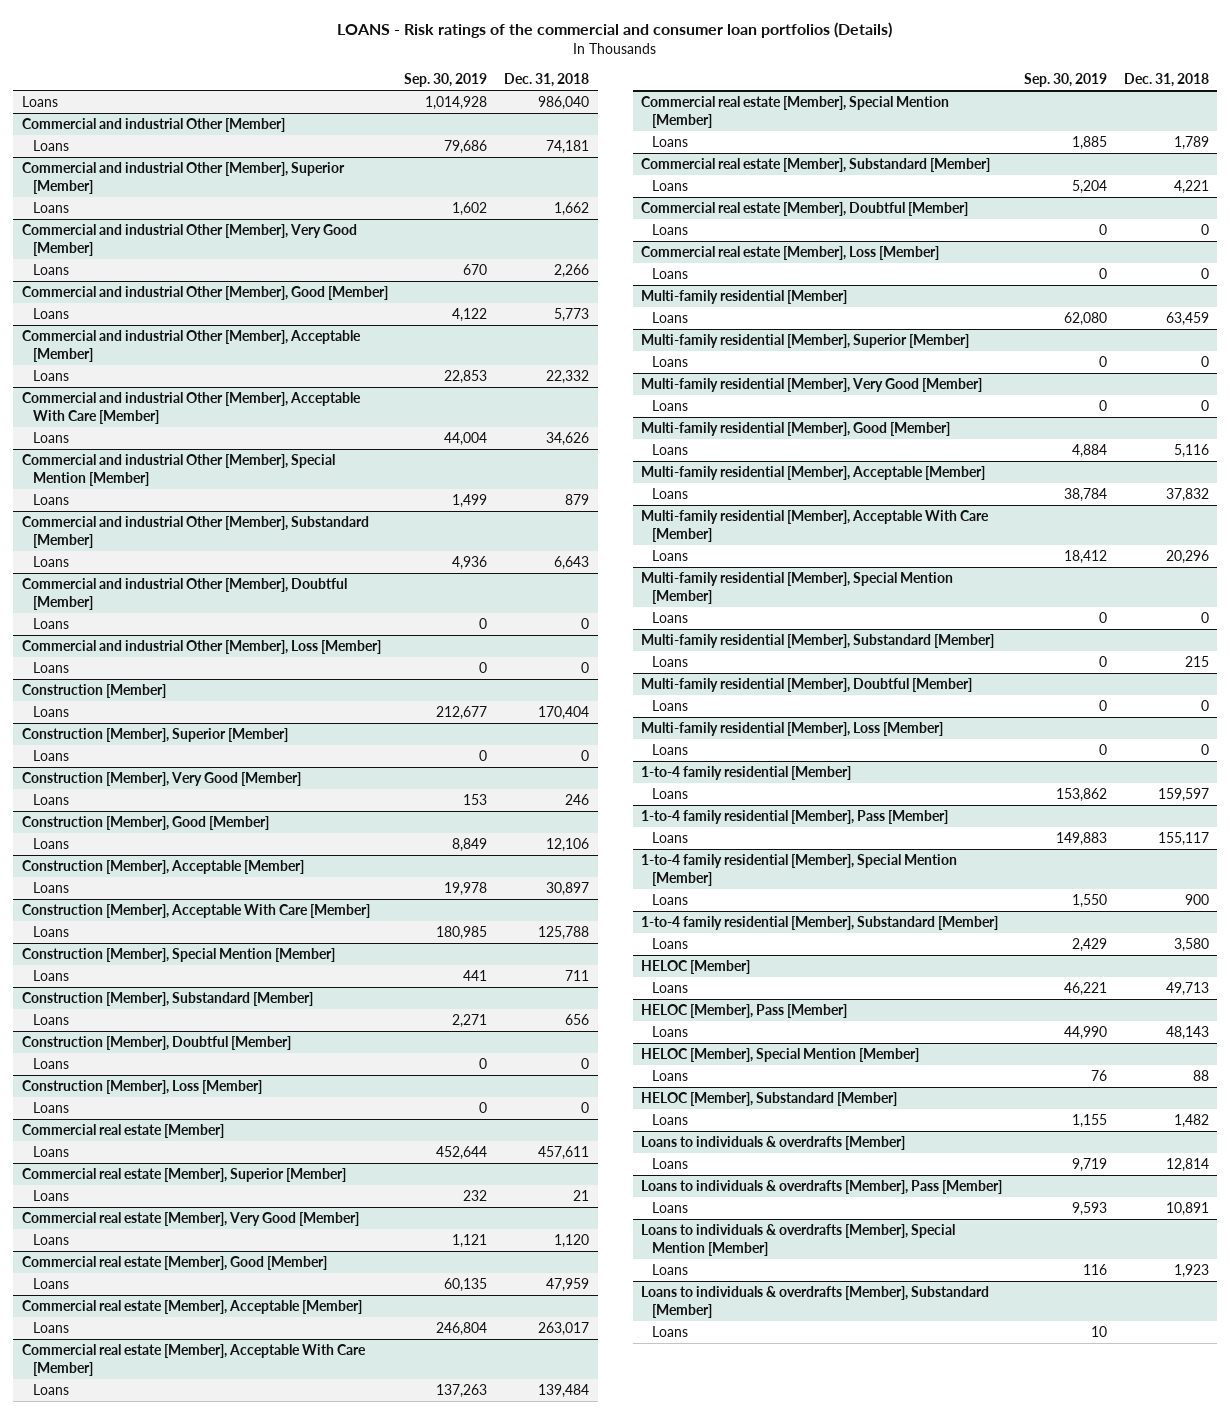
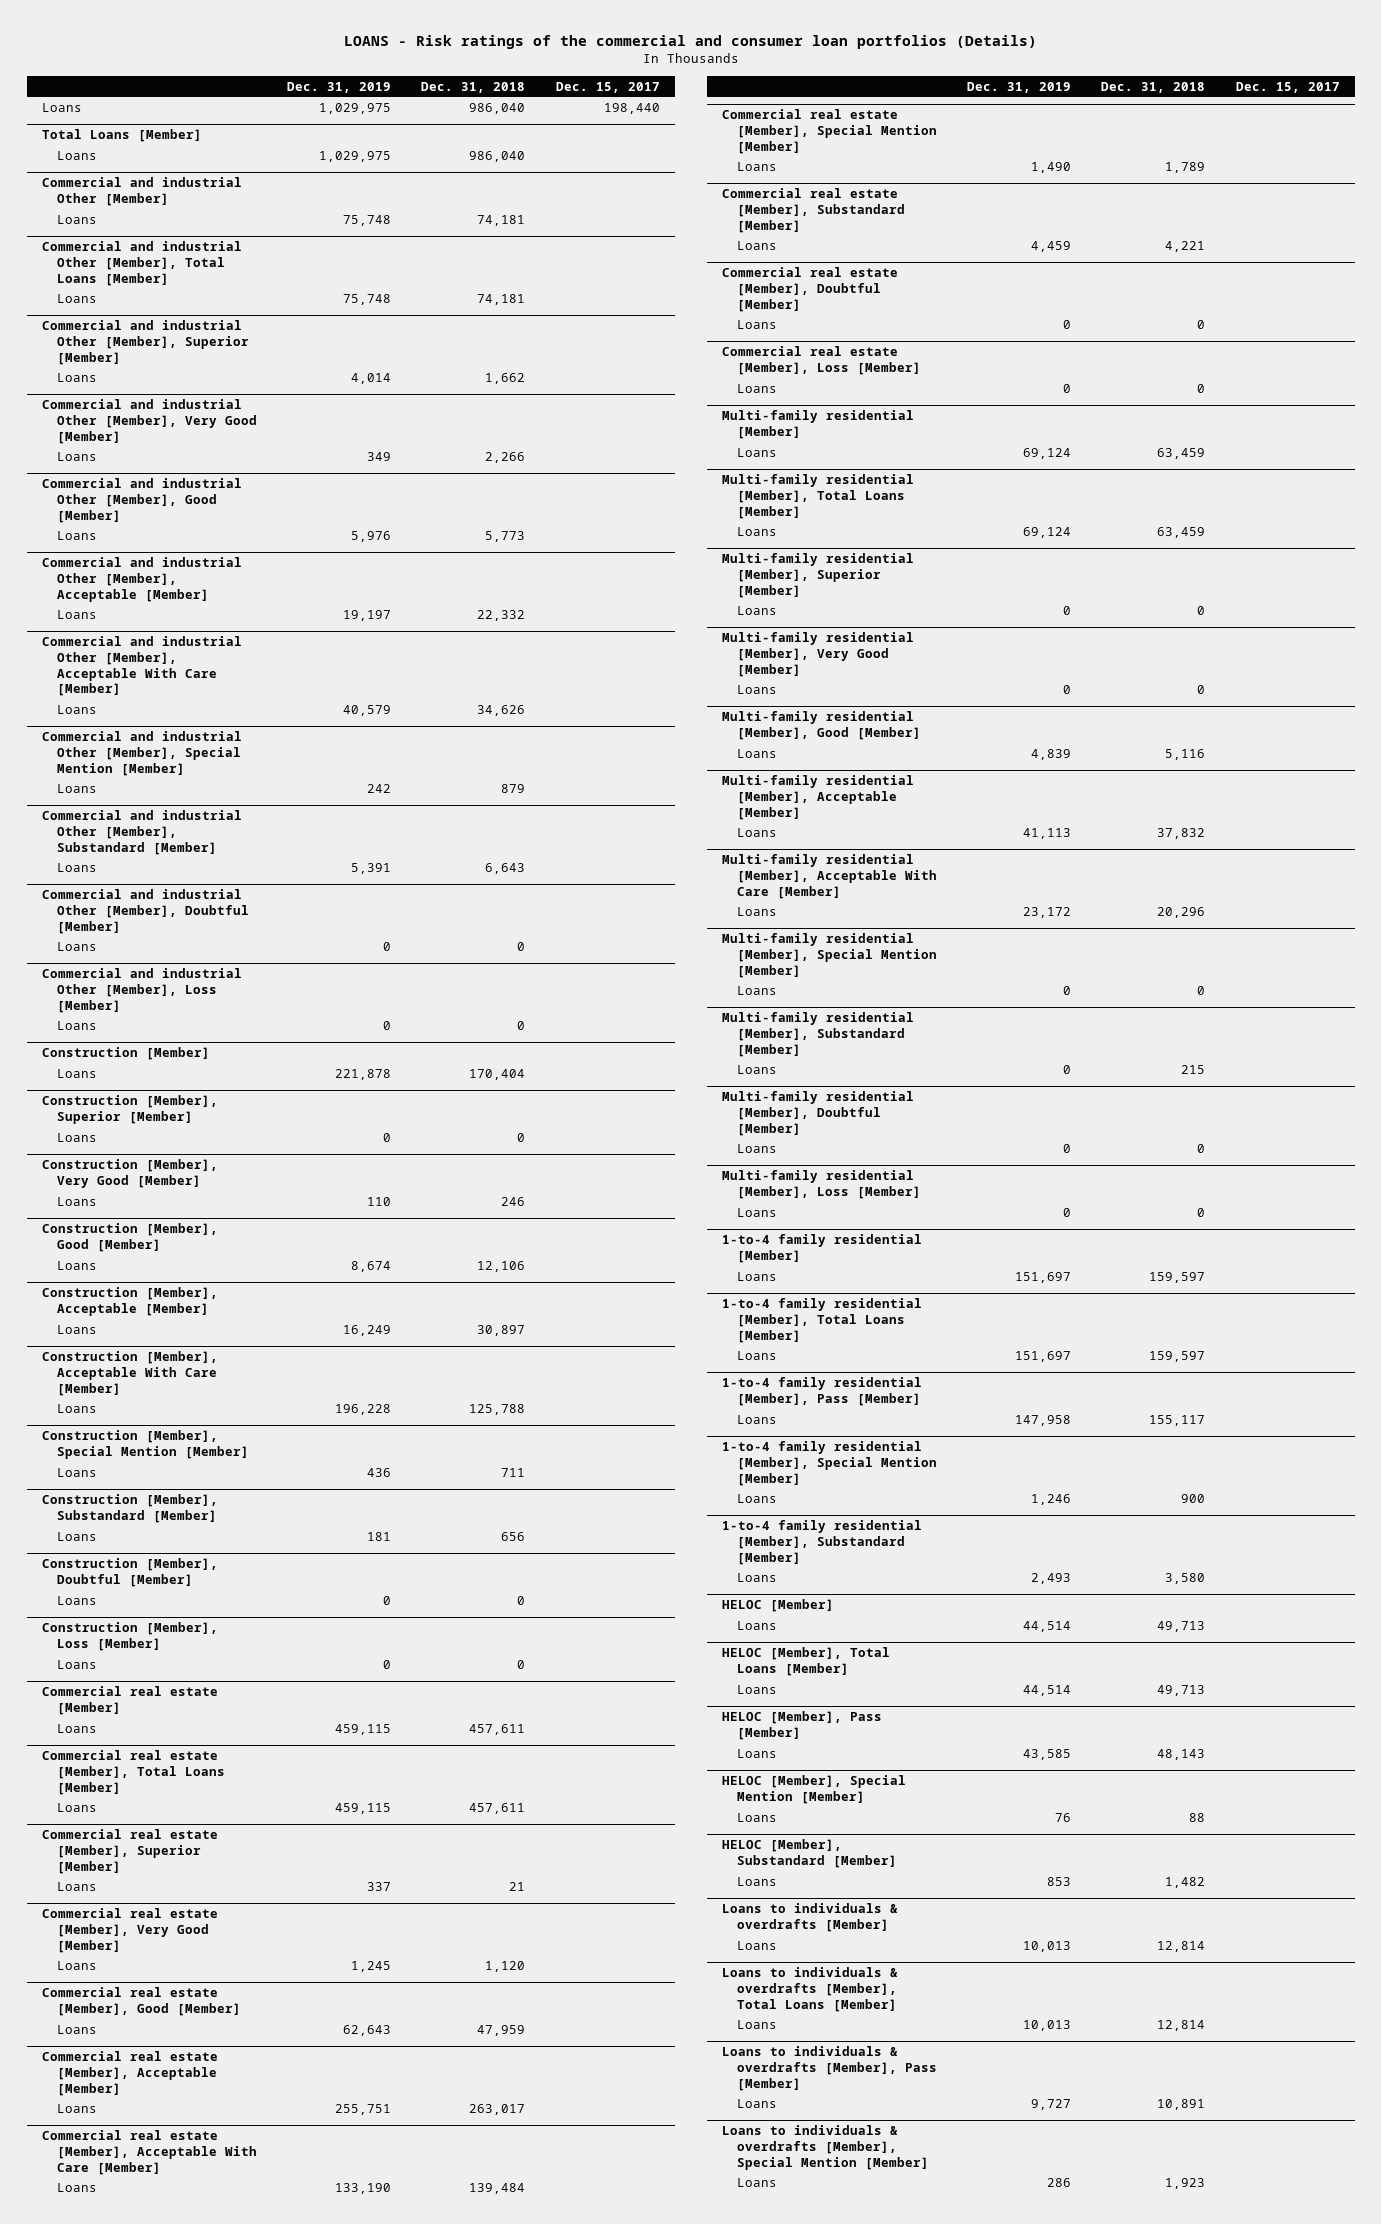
[404,73,488,88] Sep. 30, 2019 -> none
none -> [287,81,392,93] Dec. 31, 2019
none -> [555,81,660,93] Dec. 15, 2017
none -> [41,129,202,143] Total Loans [Member]
none -> [56,150,97,160] Loans
none -> [41,241,242,286] Commercial and industrial Other [Member], Total Loans [Member]
none -> [56,293,97,303] Loans
none -> [41,1750,225,1795] Commercial real estate [Member], Total Loans [Member]
none -> [56,1802,97,1812] Loans
none -> [721,474,914,519] Multi-family residential [Member], Total Loans [Member]
none -> [736,526,777,536] Loans
none -> [721,1298,922,1343] 1-to-4 family residential [Member], Total Loans [Member]
none -> [736,1350,777,1360] Loans
none -> [721,1647,890,1676] HELOC [Member], Total Loans [Member]
none -> [736,1684,777,1694] Loans
none -> [721,1967,898,2012] Loans to individuals & overdrafts [Member], Total Loans [Member]
none -> [736,2019,777,2029] Loans
[641,1286,990,1318] Loans to individuals & overdrafts [Member], Substandard [Member] -> none
[652,1326,689,1338] Loans -> none

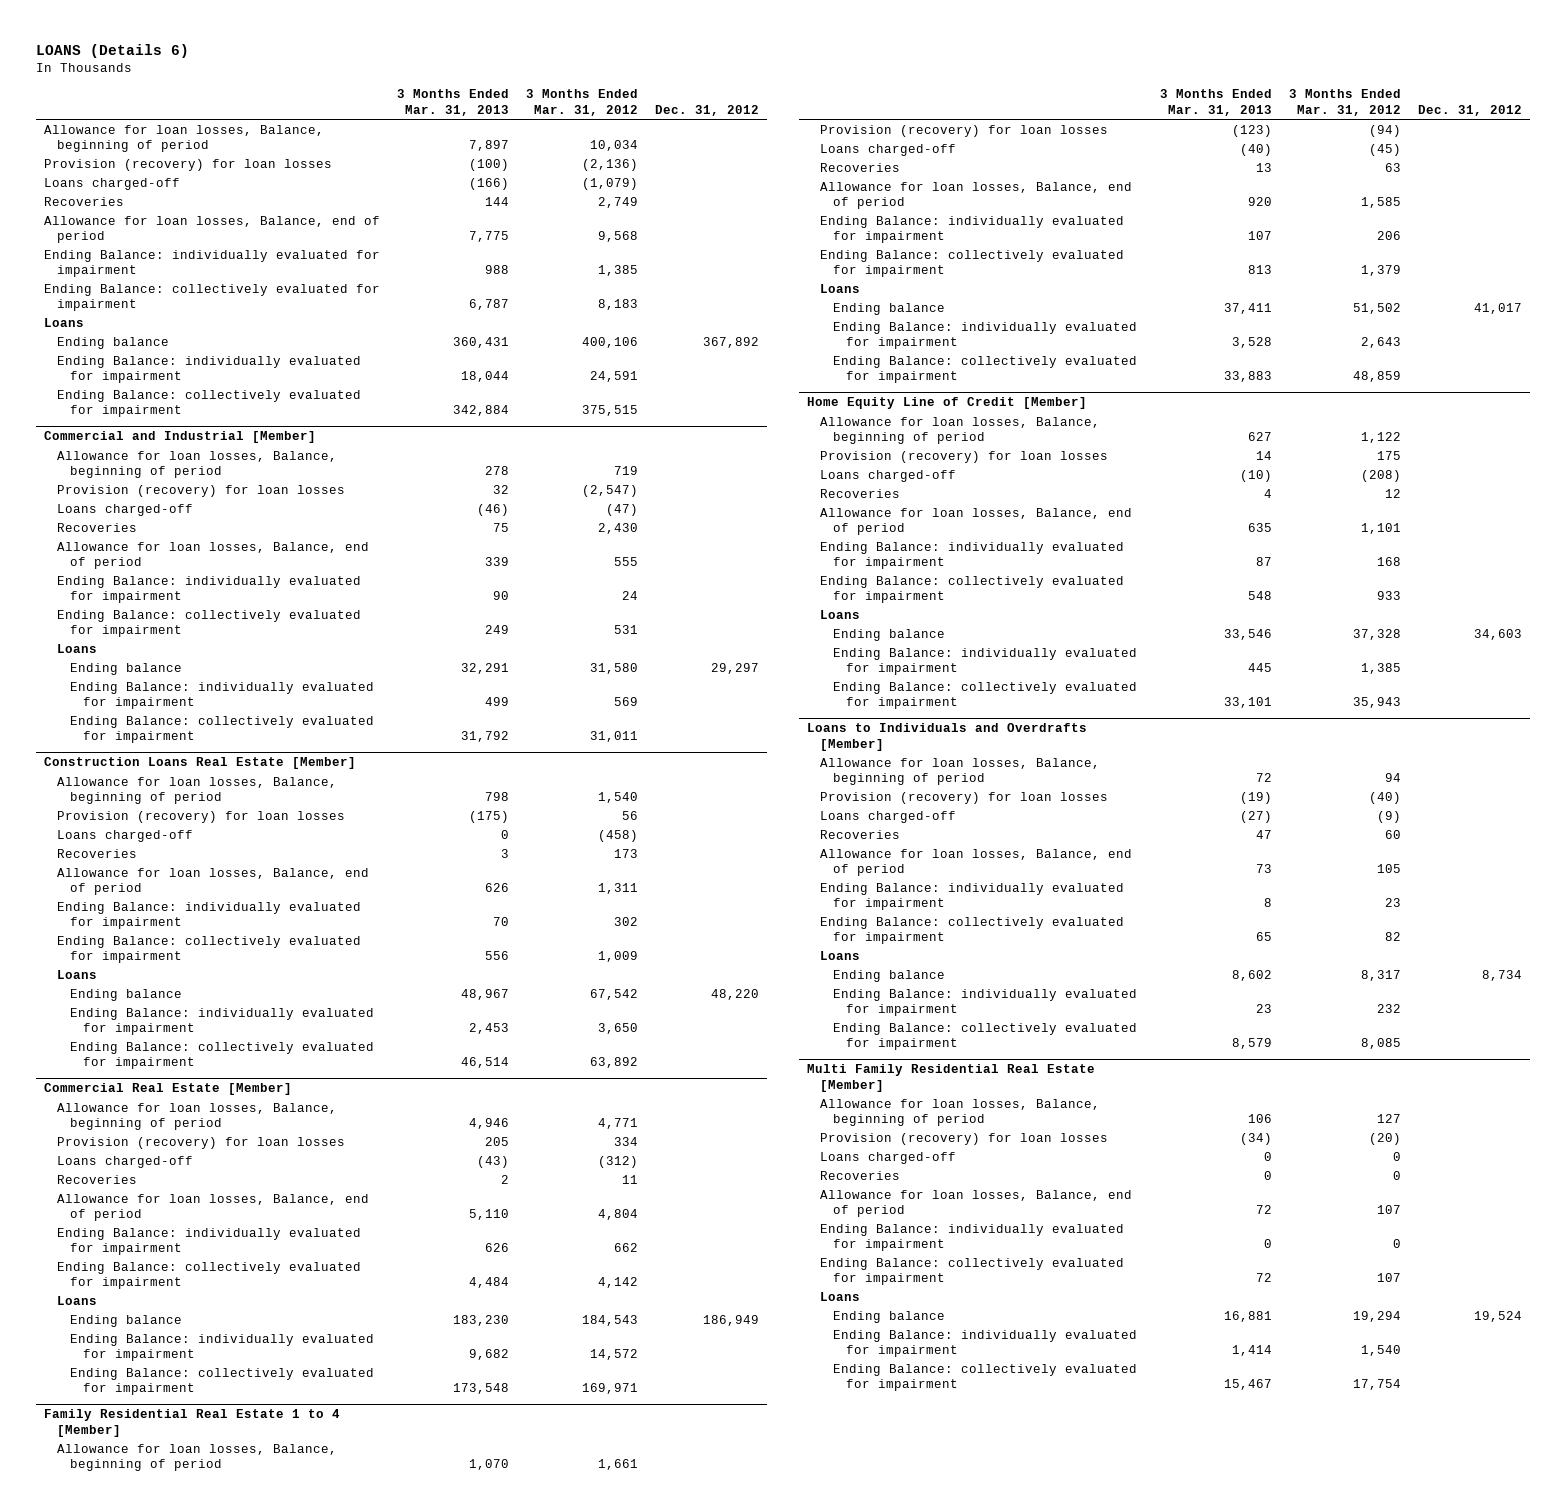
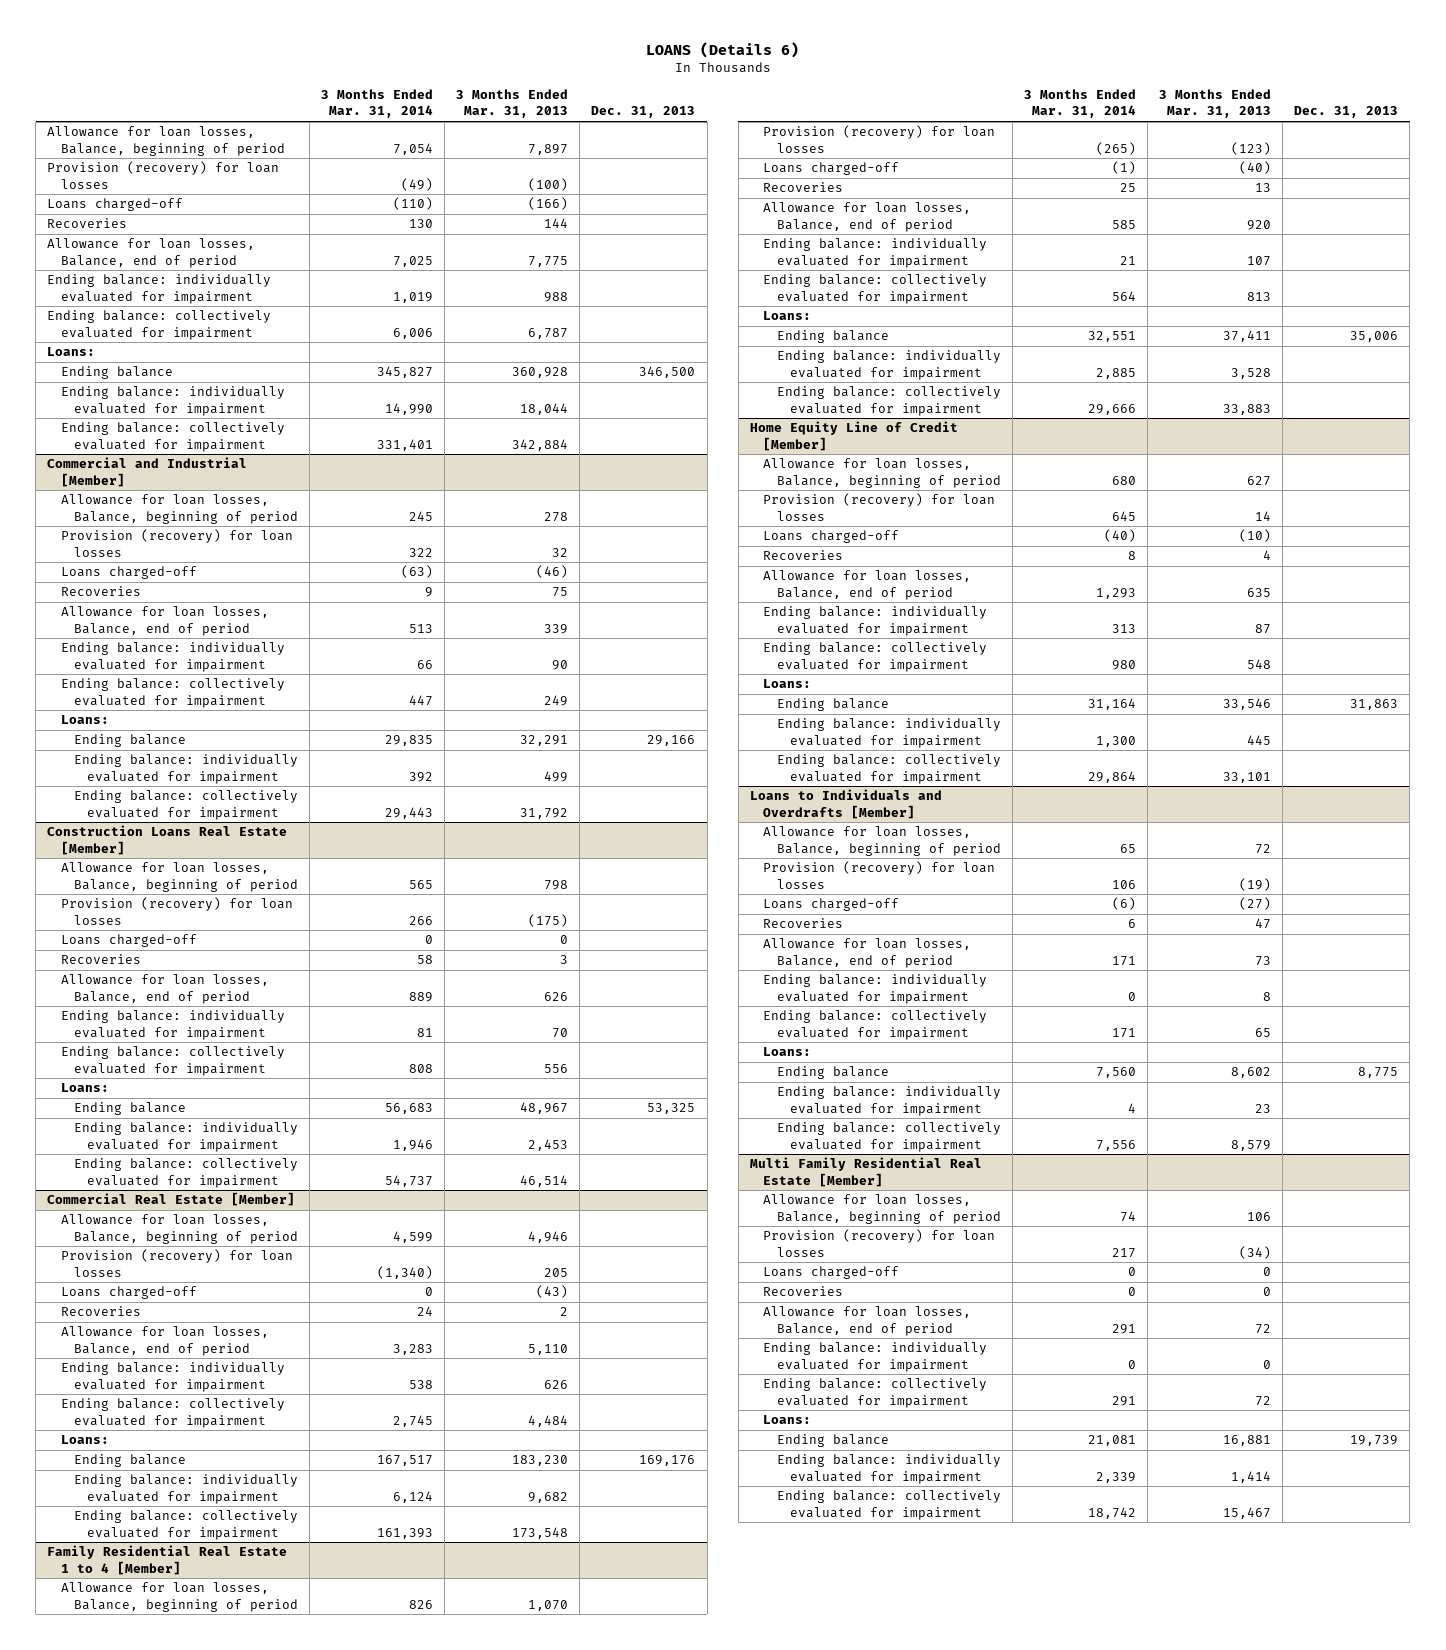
[526,89,639,116] 3 Months Ended Mar. 31, 2012 -> none
[654,104,759,116] Dec. 31, 2012 -> none
none -> [321,89,434,119] 3 Months Ended Mar. 31, 2014
none -> [591,106,696,119] Dec. 31, 2013
[44,249,381,277] Ending Balance: individually evaluated for impairment -> [47,274,272,304] Ending balance: individually evaluated for impairment
[44,283,381,311] Ending Balance: collectively evaluated for impairment -> [47,310,272,340] Ending balance: collectively evaluated for impairment
[44,317,85,327] Loans -> [47,347,96,357] Loans:
[453,336,510,348] 360,431 -> [512,367,569,379] 360,928
[57,355,362,383] Ending Balance: individually evaluated for impairment -> [60,386,285,416] Ending balance: individually evaluated for impairment
[57,389,362,417] Ending Balance: collectively evaluated for impairment -> [60,422,285,452] Ending balance: collectively evaluated for impairment
[57,575,362,603] Ending Balance: individually evaluated for impairment -> [60,642,285,672] Ending balance: individually evaluated for impairment
[57,609,362,637] Ending Balance: collectively evaluated for impairment -> [60,678,285,708] Ending balance: collectively evaluated for impairment
[57,643,98,653] Loans -> [60,715,109,725] Loans:
[70,681,375,709] Ending Balance: individually evaluated for impairment -> [73,754,298,784] Ending balance: individually evaluated for impairment
[70,715,375,743] Ending Balance: collectively evaluated for impairment -> [73,790,298,820] Ending balance: collectively evaluated for impairment
[57,901,362,929] Ending Balance: individually evaluated for impairment -> [60,1010,285,1040] Ending balance: individually evaluated for impairment
[57,935,362,963] Ending Balance: collectively evaluated for impairment -> [60,1046,285,1076] Ending balance: collectively evaluated for impairment
[57,969,98,979] Loans -> [60,1083,109,1093] Loans:
[70,1007,375,1035] Ending Balance: individually evaluated for impairment -> [73,1122,298,1152] Ending balance: individually evaluated for impairment
[70,1041,375,1069] Ending Balance: collectively evaluated for impairment -> [73,1158,298,1188] Ending balance: collectively evaluated for impairment
[57,1227,362,1255] Ending Balance: individually evaluated for impairment -> [60,1362,285,1392] Ending balance: individually evaluated for impairment
[57,1261,362,1289] Ending Balance: collectively evaluated for impairment -> [60,1398,285,1428] Ending balance: collectively evaluated for impairment
[57,1295,98,1305] Loans -> [60,1435,109,1445] Loans:
[70,1333,375,1361] Ending Balance: individually evaluated for impairment -> [73,1474,298,1504] Ending balance: individually evaluated for impairment
[70,1367,375,1395] Ending Balance: collectively evaluated for impairment -> [73,1510,298,1540] Ending balance: collectively evaluated for impairment
[819,215,1124,243] Ending Balance: individually evaluated for impairment -> [763,238,988,268] Ending balance: individually evaluated for impairment
[819,249,1124,277] Ending Balance: collectively evaluated for impairment -> [763,274,988,304] Ending balance: collectively evaluated for impairment
[819,283,860,293] Loans -> [763,311,812,321] Loans:
[832,321,1137,349] Ending Balance: individually evaluated for impairment -> [776,350,1001,380] Ending balance: individually evaluated for impairment
[832,355,1137,383] Ending Balance: collectively evaluated for impairment -> [776,386,1001,416] Ending balance: collectively evaluated for impairment
[819,541,1124,569] Ending Balance: individually evaluated for impairment -> [763,606,988,636] Ending balance: individually evaluated for impairment
[819,575,1124,603] Ending Balance: collectively evaluated for impairment -> [763,642,988,672] Ending balance: collectively evaluated for impairment
[819,609,860,619] Loans -> [763,679,812,689] Loans:
[832,647,1137,675] Ending Balance: individually evaluated for impairment -> [776,718,1001,748] Ending balance: individually evaluated for impairment
[832,681,1137,709] Ending Balance: collectively evaluated for impairment -> [776,754,1001,784] Ending balance: collectively evaluated for impairment
[819,882,1124,910] Ending Balance: individually evaluated for impairment -> [763,974,988,1004] Ending balance: individually evaluated for impairment
[819,916,1124,944] Ending Balance: collectively evaluated for impairment -> [763,1010,988,1040] Ending balance: collectively evaluated for impairment
[819,950,860,960] Loans -> [763,1047,812,1057] Loans:
[832,988,1137,1016] Ending Balance: individually evaluated for impairment -> [776,1086,1001,1116] Ending balance: individually evaluated for impairment
[832,1022,1137,1050] Ending Balance: collectively evaluated for impairment -> [776,1122,1001,1152] Ending balance: collectively evaluated for impairment
[819,1223,1124,1251] Ending Balance: individually evaluated for impairment -> [763,1342,988,1372] Ending balance: individually evaluated for impairment
[819,1257,1124,1285] Ending Balance: collectively evaluated for impairment -> [763,1378,988,1408] Ending balance: collectively evaluated for impairment
[819,1291,860,1301] Loans -> [763,1415,812,1425] Loans:
[832,1329,1137,1357] Ending Balance: individually evaluated for impairment -> [776,1454,1001,1484] Ending balance: individually evaluated for impairment
[832,1363,1137,1391] Ending Balance: collectively evaluated for impairment -> [776,1490,1001,1520] Ending balance: collectively evaluated for impairment

